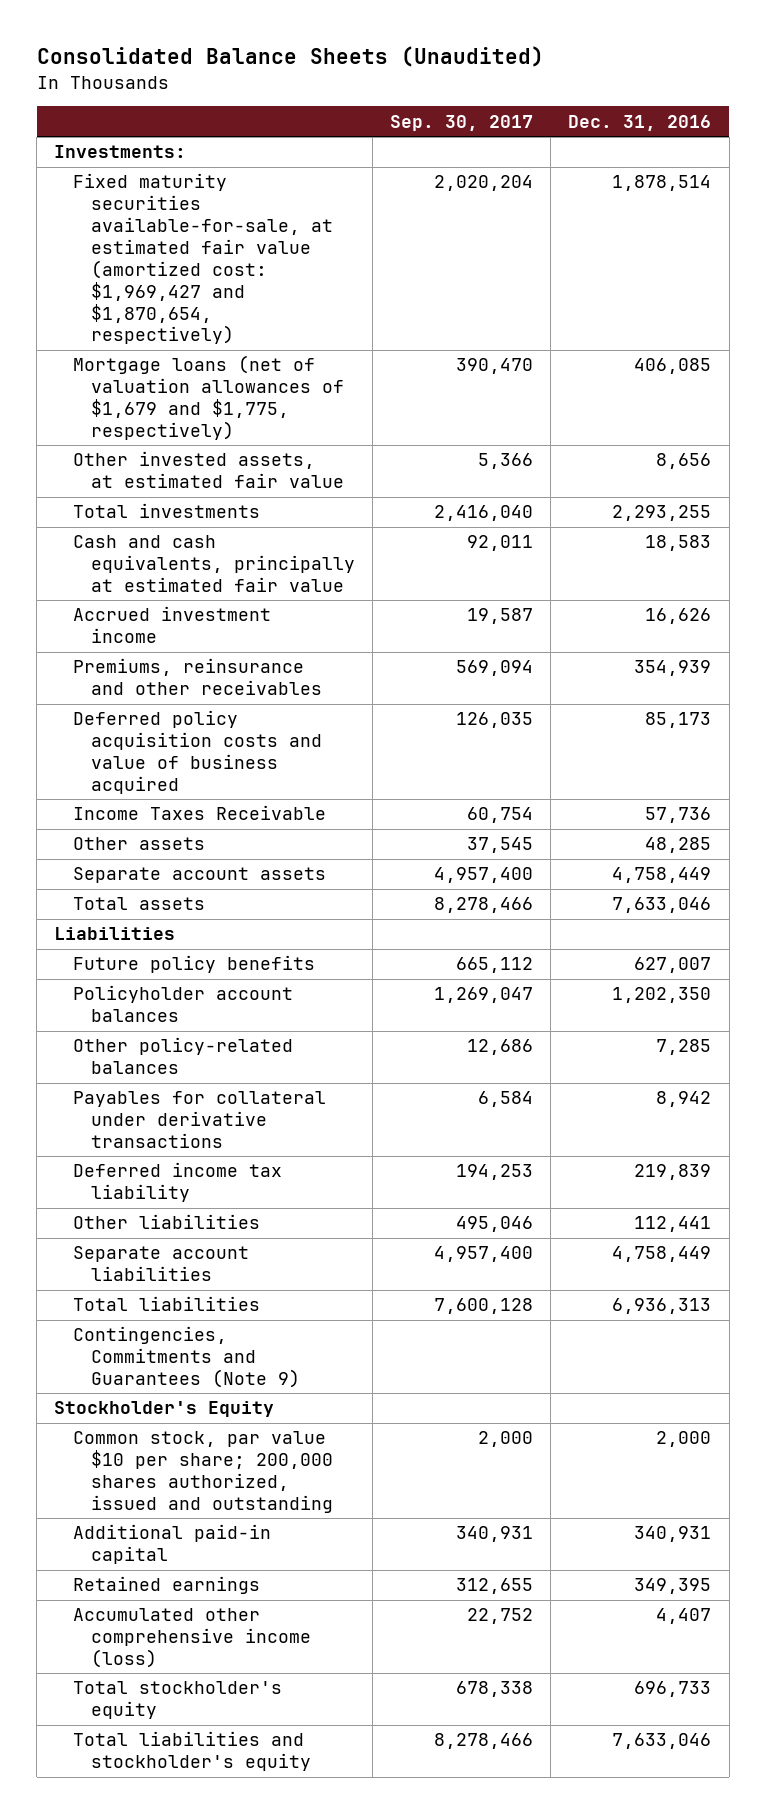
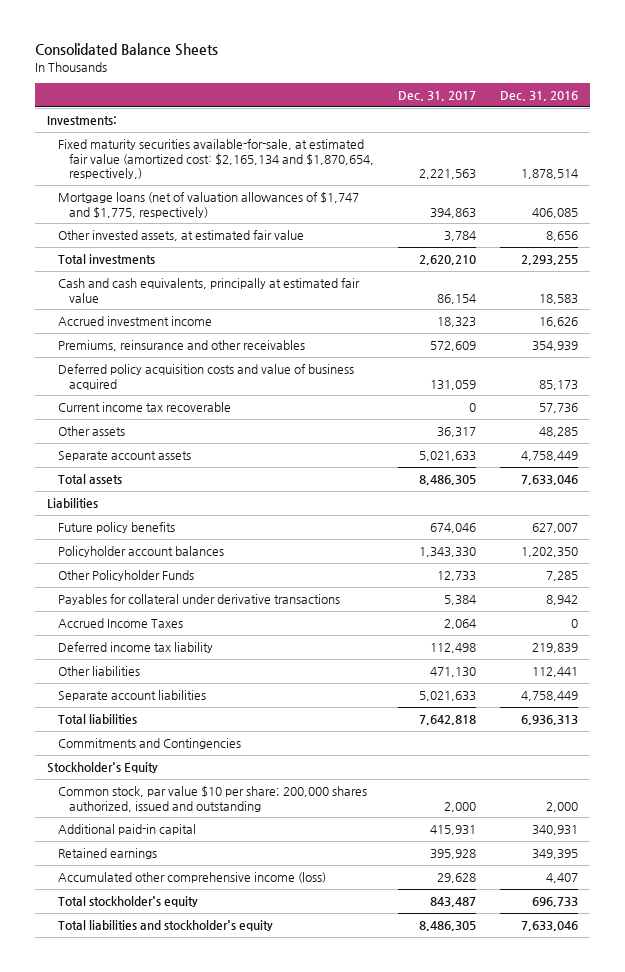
[36,46,544,68] Consolidated Balance Sheets (Unaudited) -> [35,43,219,57] Consolidated Balance Sheets
[390,114,534,131] Sep. 30, 2017 -> none
none -> [397,91,476,102] Dec. 31, 2017
[72,173,334,345] Fixed maturity securities available-for-sale, at estimated fair value (amortized cost: $1,969,427 and $1,870,654, respectively) -> [57,139,374,179] Fixed maturity securities available-for-sale, at estimated fair value (amortized cost: $2,165,134 and $1,870,654, respectively,)
[72,355,345,440] Mortgage loans (net of valuation allowances of $1,679 and $1,775, respectively) -> [57,192,359,218] Mortgage loans (net of valuation allowances of $1,747 and $1,775, respectively)
[72,805,326,821] Income Taxes Receivable -> [57,402,231,413] Current income tax recoverable
[72,1037,293,1075] Other policy-related balances -> [57,570,194,582] Other Policyholder Funds
none -> [57,618,183,629] Accrued Income Taxes
[72,1326,301,1389] Contingencies, Commitments and Guarantees (Note 9) -> [57,738,241,750] Commitments and Contingencies

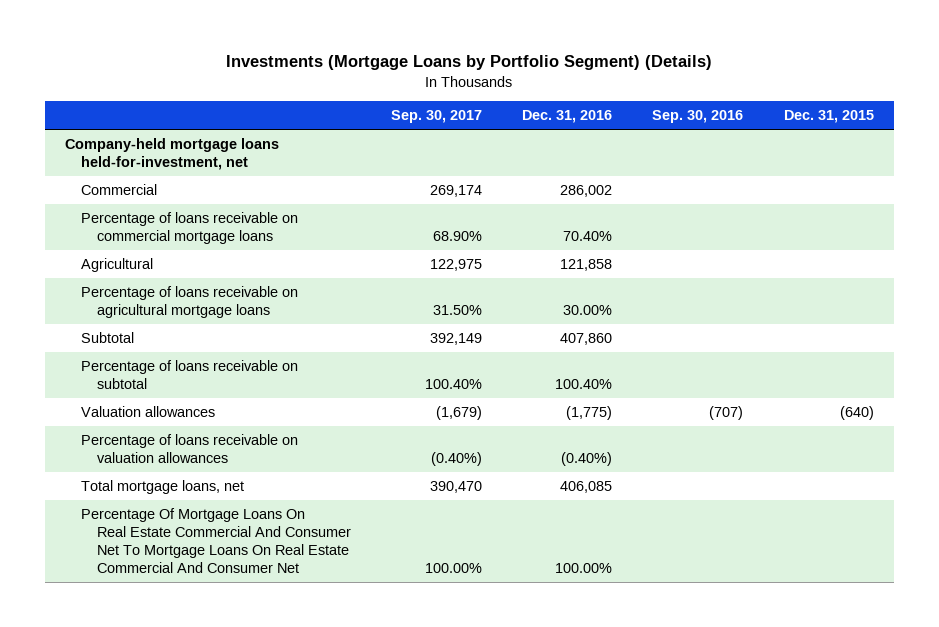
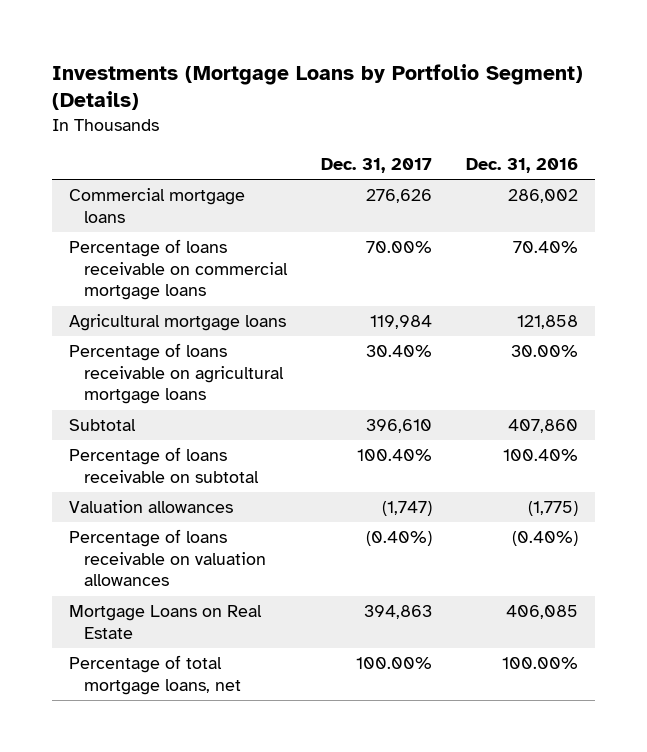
[390,110,482,124] Sep. 30, 2017 -> none
[652,110,744,124] Sep. 30, 2016 -> none
[783,110,874,124] Dec. 31, 2015 -> none
none -> [321,158,433,174] Dec. 31, 2017
[65,137,280,171] Company-held mortgage loans held-for-investment, net -> none
[80,183,157,195] Commercial -> [68,188,245,223] Commercial mortgage loans
[80,257,153,272] Agricultural -> [68,314,286,332] Agricultural mortgage loans
[80,507,351,574] Percentage Of Mortgage Loans On Real Estate Commercial And Consumer Net To Mortgage Loans On Real Estate Commercial And Consumer Net -> none
[80,479,244,494] Total mortgage loans, net -> [68,605,262,639] Mortgage Loans on Real Estate
none -> [68,655,242,695] Percentage of total mortgage loans, net

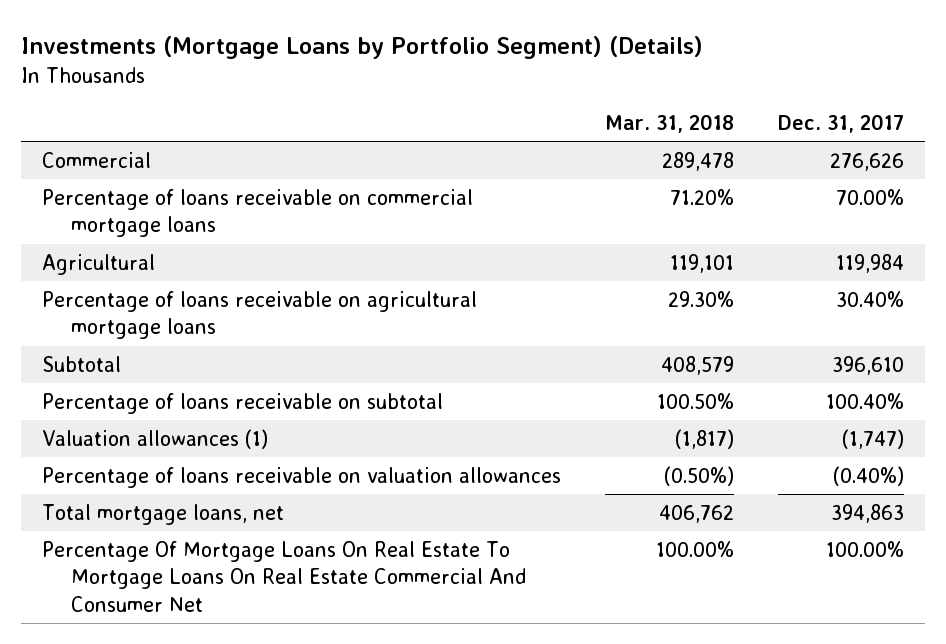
[466,158,579,174] Dec. 31, 2016 -> none
none -> [604,114,734,134] Mar. 31, 2018
[68,188,245,223] Commercial mortgage loans -> [42,151,152,168] Commercial
[68,314,286,332] Agricultural mortgage loans -> [42,253,156,275] Agricultural
[68,500,233,514] Valuation allowances -> [42,428,269,449] Valuation allowances (1)
[68,605,262,639] Mortgage Loans on Real Estate -> [42,503,285,525] Total mortgage loans, net
[68,655,242,695] Percentage of total mortgage loans, net -> [42,540,526,613] Percentage Of Mortgage Loans On Real Estate To Mortgage Loans On Real Estate Commercial And Consumer Net

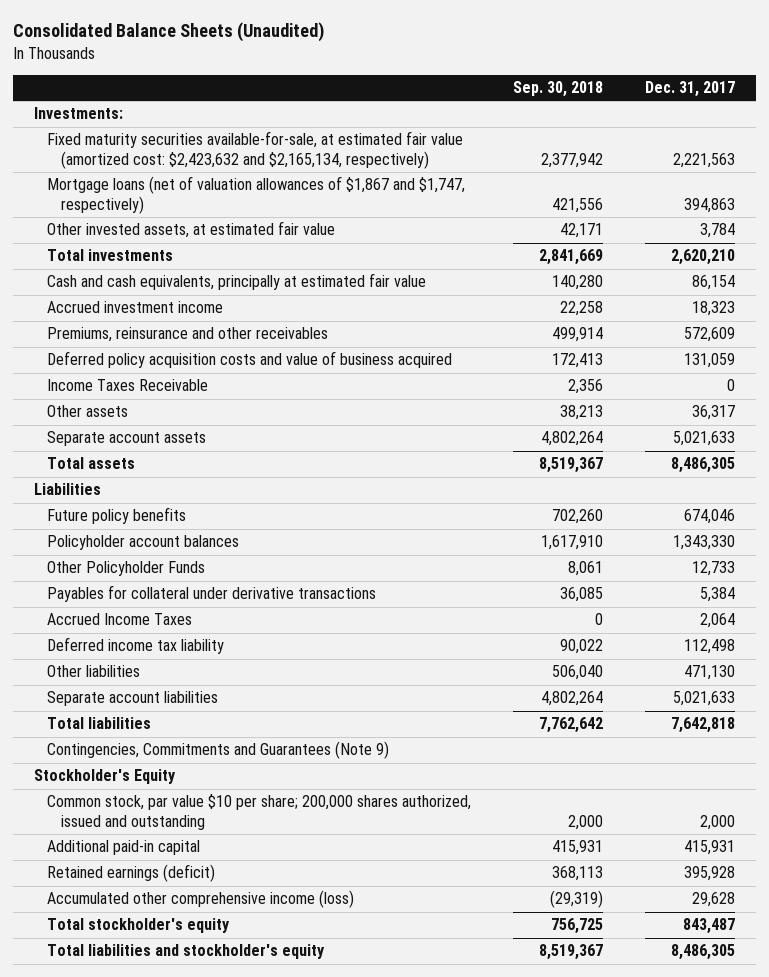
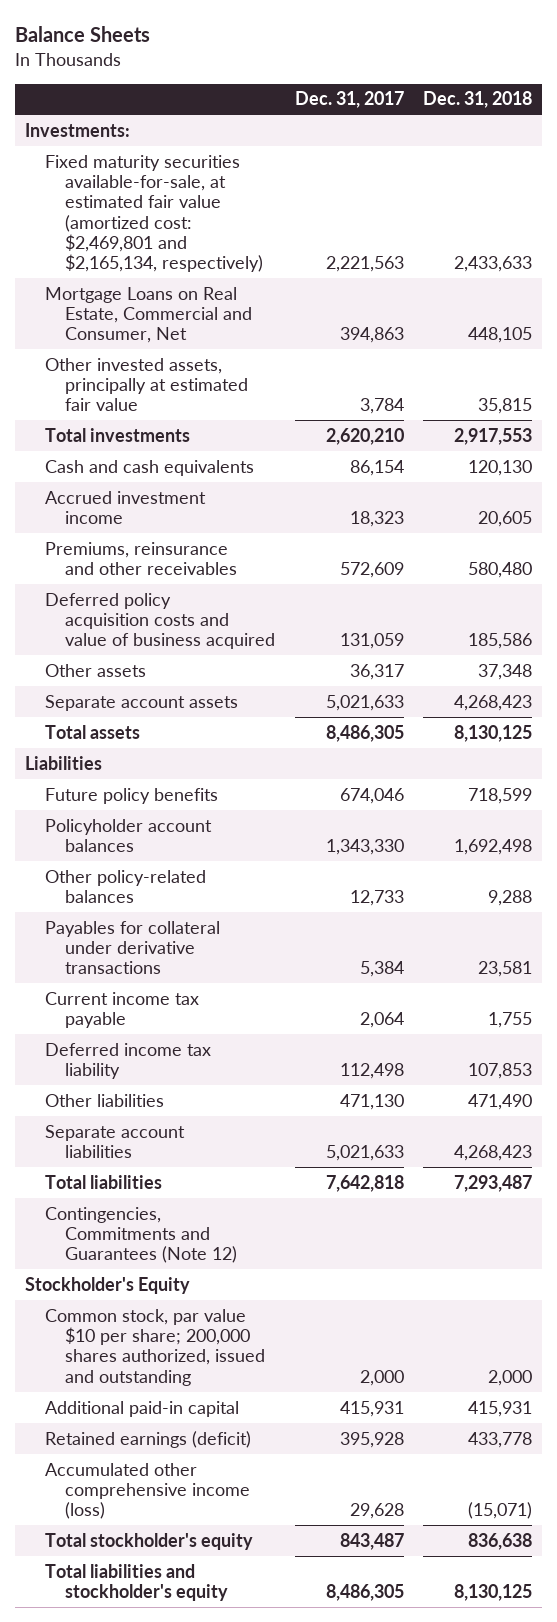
[12,22,324,43] Consolidated Balance Sheets (Unaudited) -> [15,26,151,43] Balance Sheets
[513,80,604,97] Sep. 30, 2018 -> none
none -> [423,91,533,109] Dec. 31, 2018
[47,131,464,169] Fixed maturity securities available-for-sale, at estimated fair value (amortized cost: $2,423,632 and $2,165,134, respectively) -> [44,154,264,273] Fixed maturity securities available-for-sale, at estimated fair value (amortized cost: $2,469,801 and $2,165,134, respectively)
[47,176,466,214] Mortgage loans (net of valuation allowances of $1,867 and $1,747, respectively) -> [44,286,253,344] Mortgage Loans on Real Estate, Commercial and Consumer, Net
[47,221,336,239] Other invested assets, at estimated fair value -> [44,357,249,412] Other invested assets, principally at estimated fair value
[47,273,427,291] Cash and cash equivalents, principally at estimated fair value -> [44,459,254,476] Cash and cash equivalents
[47,379,209,392] Income Taxes Receivable -> none
[47,561,206,577] Other Policyholder Funds -> [44,869,206,903] Other policy-related balances
[47,613,193,626] Accrued Income Taxes -> [44,991,199,1028] Current income tax payable
[47,741,390,760] Contingencies, Commitments and Guarantees (Note 9) -> [44,1206,238,1264] Contingencies, Commitments and Guarantees (Note 12)

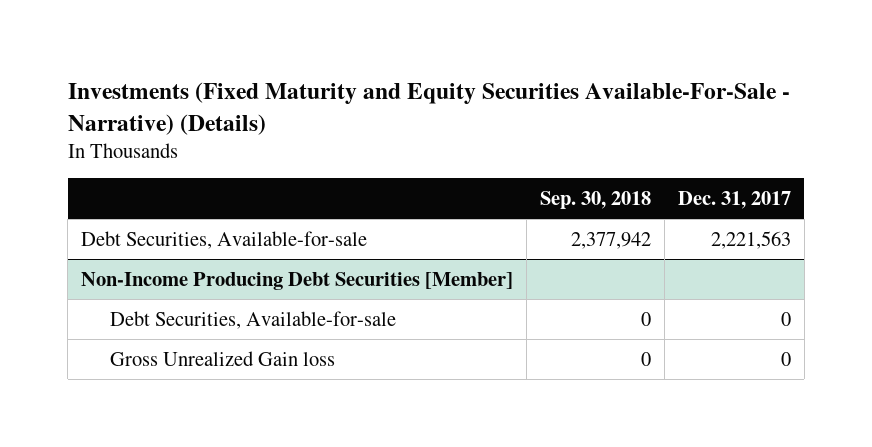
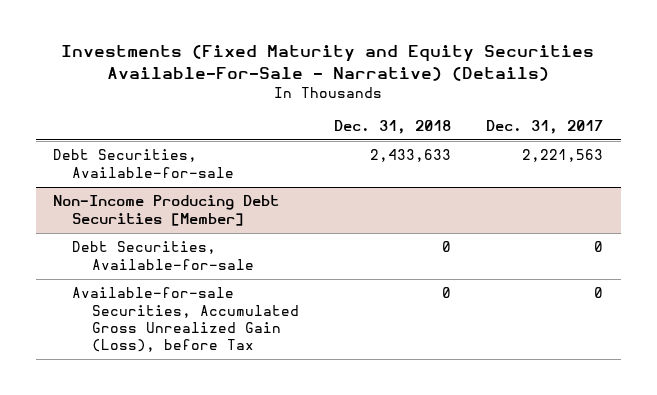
[539,190,651,209] Sep. 30, 2018 -> none
none -> [333,120,451,135] Dec. 31, 2018
[109,350,335,366] Gross Unrealized Gain loss -> [72,287,299,353] Available-for-sale Securities, Accumulated Gross Unrealized Gain (Loss), before Tax

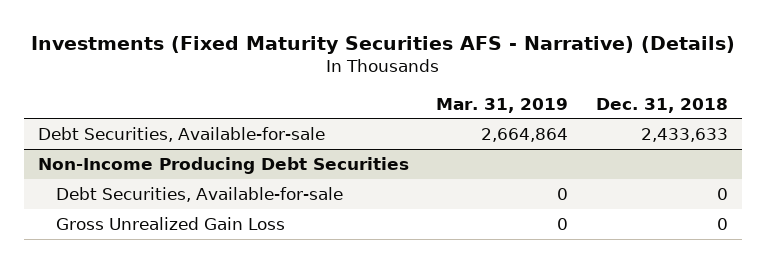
[61,45,595,81] Investments (Fixed Maturity and Equity Securities Available-For-Sale - Narrative) (Details) -> [30,35,735,54] Investments (Fixed Maturity Securities AFS - Narrative) (Details)
[486,120,604,135] Dec. 31, 2017 -> none
none -> [436,97,569,113] Mar. 31, 2019
[53,195,280,226] Non-Income Producing Debt Securities [Member] -> [37,156,409,174] Non-Income Producing Debt Securities
[72,287,299,353] Available-for-sale Securities, Accumulated Gross Unrealized Gain (Loss), before Tax -> [55,216,285,230] Gross Unrealized Gain Loss

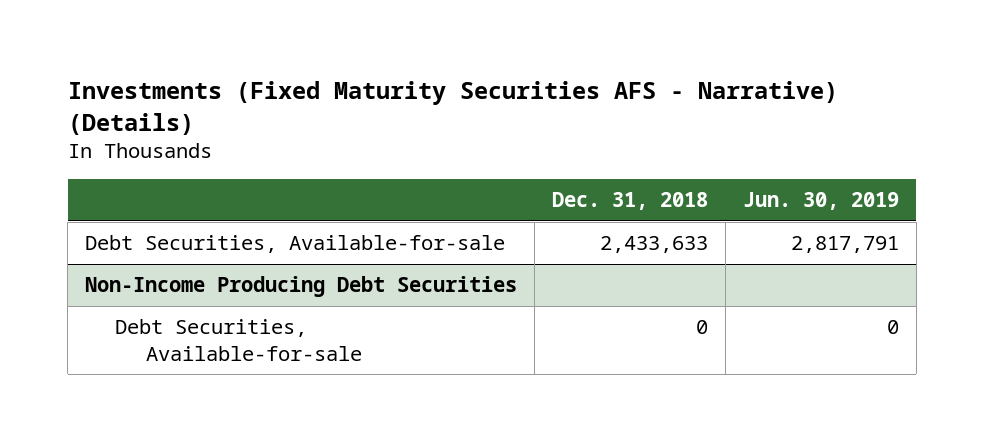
[436,97,569,113] Mar. 31, 2019 -> none
none -> [742,192,899,211] Jun. 30, 2019
[55,216,285,230] Gross Unrealized Gain Loss -> none

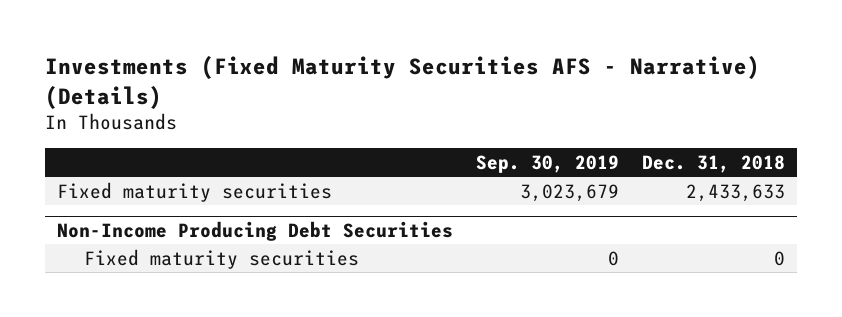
[742,192,899,211] Jun. 30, 2019 -> none
none -> [475,154,619,173] Sep. 30, 2019
[85,235,506,254] Debt Securities, Available-for-sale -> [56,181,332,202] Fixed maturity securities
[115,319,362,361] Debt Securities, Available-for-sale -> [83,248,359,269] Fixed maturity securities

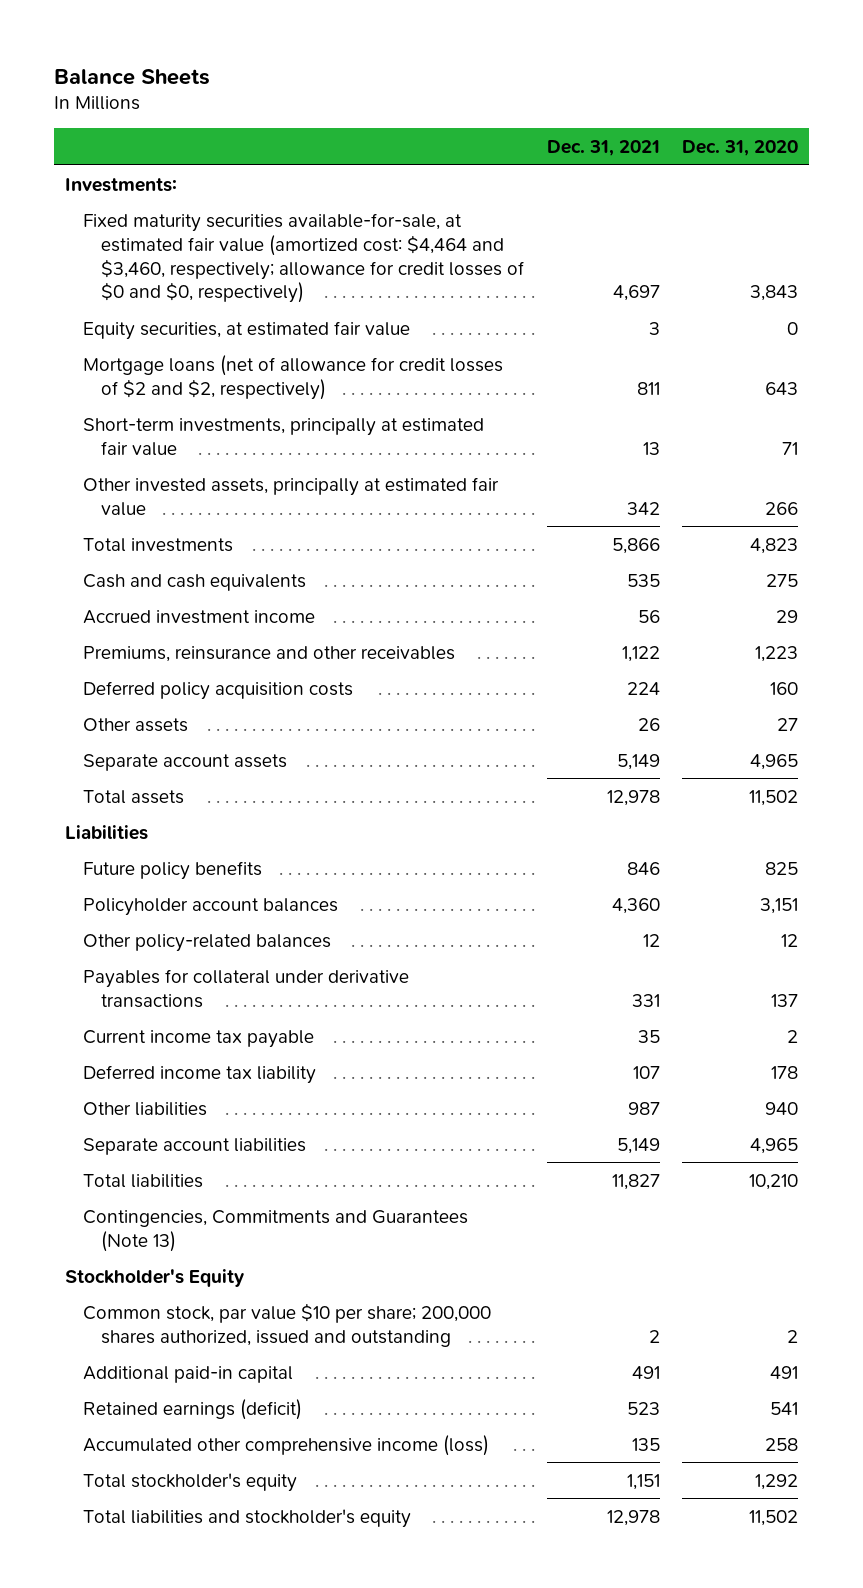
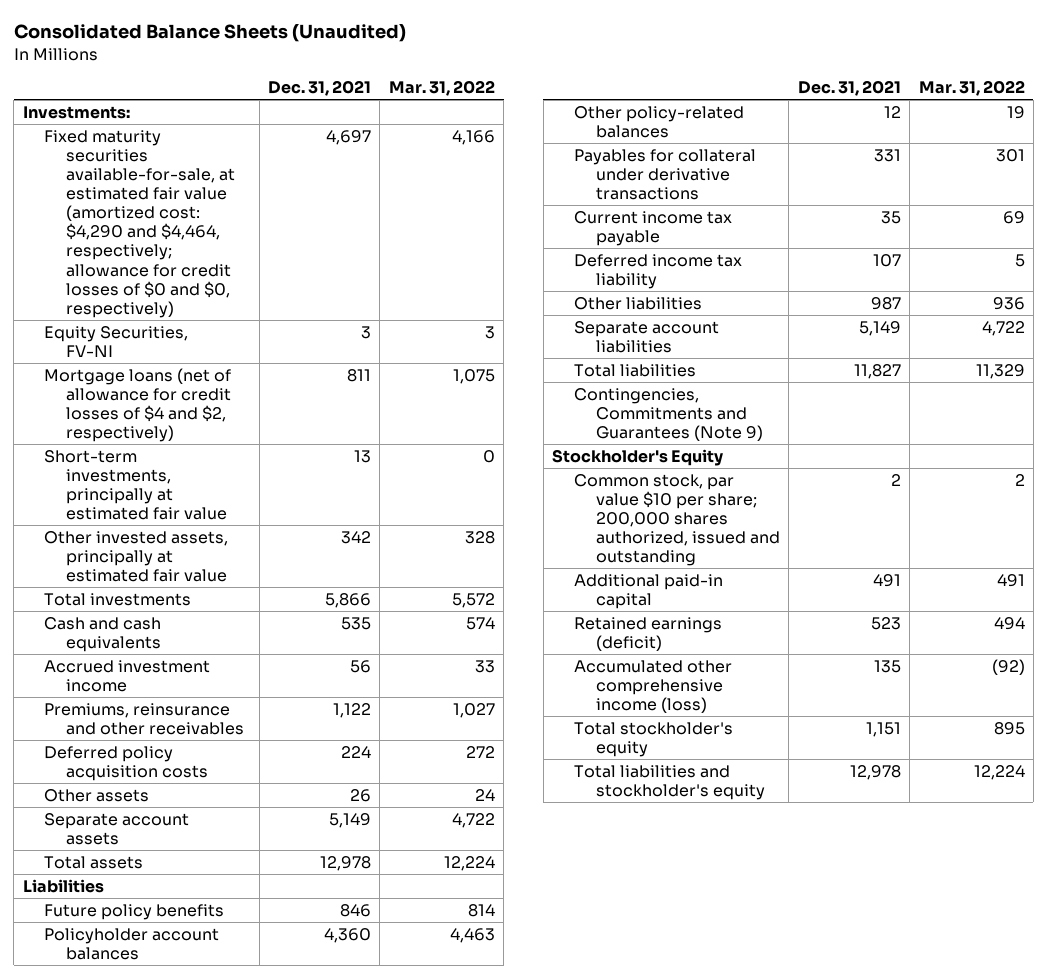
[53,68,210,85] Balance Sheets -> [13,24,406,43] Consolidated Balance Sheets (Unaudited)
[682,140,799,157] Dec. 31, 2020 -> none
none -> [388,80,495,97] Mar. 31, 2022
[83,212,525,304] Fixed maturity securities available-for-sale, at estimated fair value (amortized cost: $4,464 and $3,460, respectively; allowance for credit losses of $0 and $0, respectively) -> [44,129,236,318] Fixed maturity securities available-for-sale, at estimated fair value (amortized cost: $4,290 and $4,464, respectively; allowance for credit losses of $0 and $0, respectively)
[83,320,411,340] Equity securities, at estimated fair value -> [44,325,189,357] Equity Securities, FV-NI
[83,354,504,400] Mortgage loans (net of allowance for credit losses of $2 and $2, respectively) -> [44,367,232,443] Mortgage loans (net of allowance for credit losses of $4 and $2, respectively)
[83,1209,469,1252] Contingencies, Commitments and Guarantees (Note 13) -> [574,387,763,441] Contingencies, Commitments and Guarantees (Note 9)

